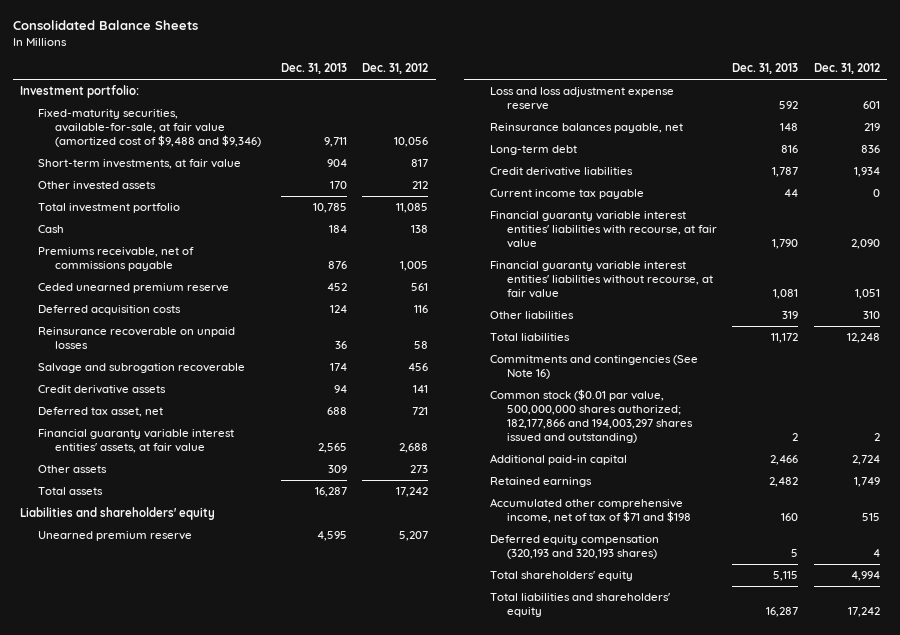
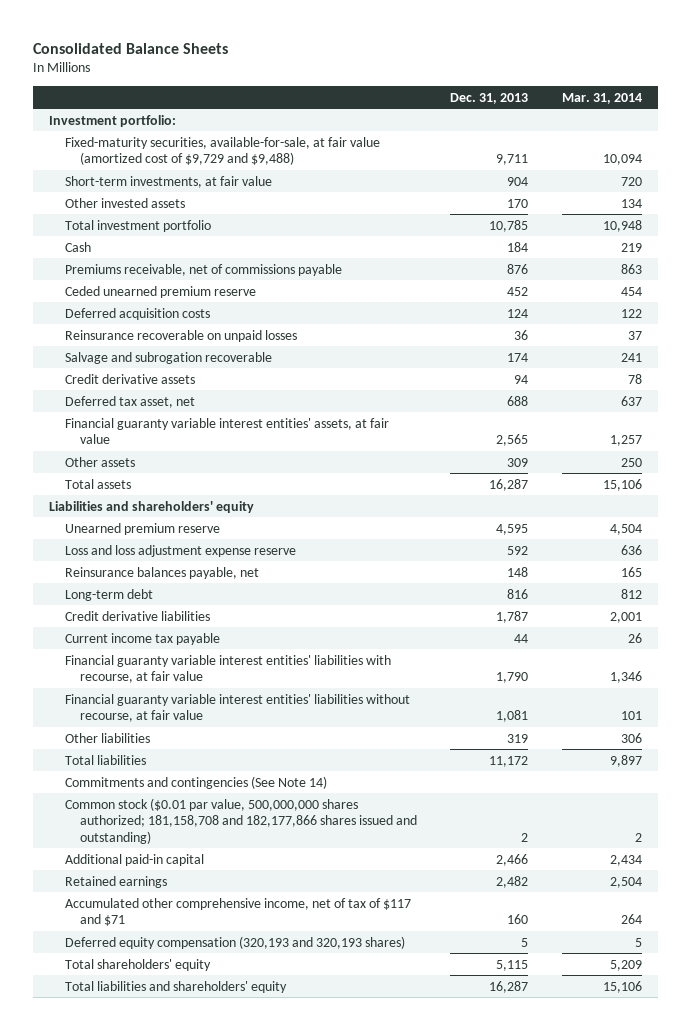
[362,63,429,75] Dec. 31, 2012 -> none
none -> [561,92,642,104] Mar. 31, 2014
[37,108,262,147] Fixed-maturity securities, available-for-sale, at fair value (amortized cost of $9,488 and $9,346) -> [64,136,380,166] Fixed-maturity securities, available-for-sale, at fair value (amortized cost of $9,729 and $9,488)
[489,354,698,379] Commitments and contingencies (See Note 16) -> [64,775,327,789] Commitments and contingencies (See Note 14)
[489,388,694,443] Common stock ($0.01 par value, 500,000,000 shares authorized; 182,177,866 and 194,003,297 shares issued and outstanding) -> [64,797,417,844] Common stock ($0.01 par value, 500,000,000 shares authorized; 181,158,708 and 182,177,866 shares issued and outstanding)
[489,497,692,523] Accumulated other comprehensive income, net of tax of $71 and $198 -> [64,897,411,927] Accumulated other comprehensive income, net of tax of $117 and $71

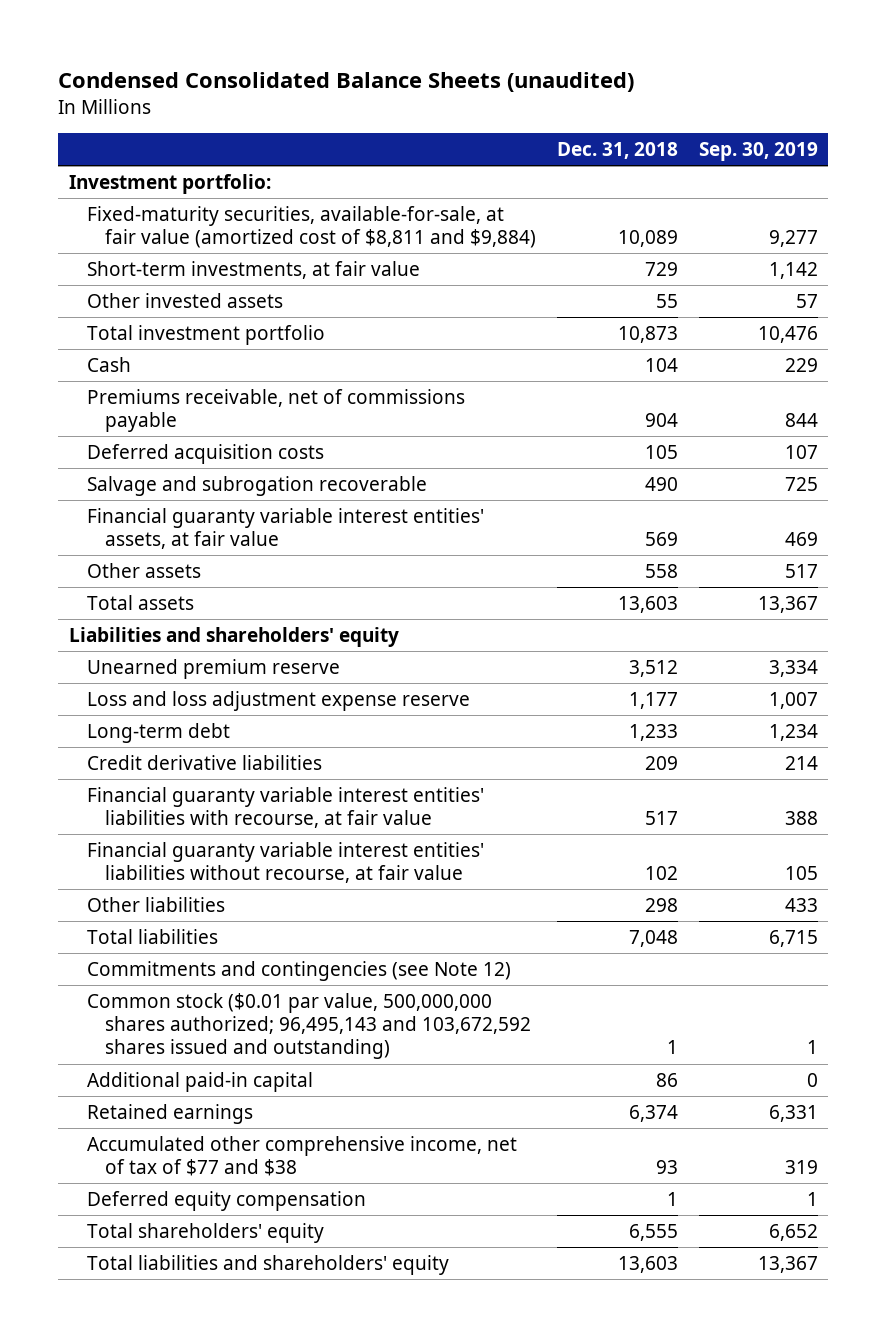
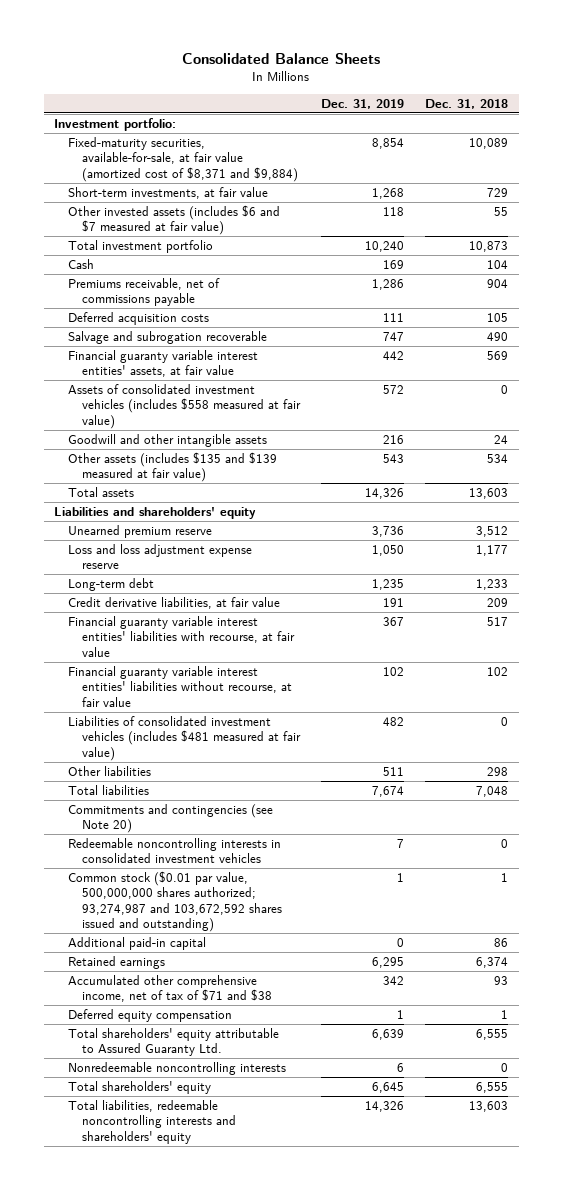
[58,72,635,93] Condensed Consolidated Balance Sheets (unaudited) -> [182,52,381,64] Consolidated Balance Sheets
[698,142,818,162] Sep. 30, 2019 -> none
none -> [321,98,405,109] Dec. 31, 2019
[86,206,536,249] Fixed-maturity securities, available-for-sale, at fair value (amortized cost of $8,811 and $9,884) -> [68,136,299,182] Fixed-maturity securities, available-for-sale, at fair value (amortized cost of $8,371 and $9,884)
[86,293,283,309] Other invested assets -> [68,204,281,236] Other invested assets (includes $6 and $7 measured at fair value)
none -> [68,383,302,429] Assets of consolidated investment vehicles (includes $558 measured at fair value)
none -> [68,433,268,447] Goodwill and other intangible assets
[86,563,201,579] Other assets -> [68,451,278,483] Other assets (includes $135 and $139 measured at fair value)
[644,564,678,579] 558 -> [487,453,509,463] 534
[86,755,322,771] Credit derivative liabilities -> [68,596,281,609] Credit derivative liabilities, at fair value
none -> [68,715,302,761] Liabilities of consolidated investment vehicles (includes $481 measured at fair value)
[86,961,511,982] Commitments and contingencies (see Note 12) -> [68,803,274,834] Commitments and contingencies (see Note 20)
none -> [68,837,282,864] Redeemable noncontrolling interests in consolidated investment vehicles
[86,993,531,1060] Common stock ($0.01 par value, 500,000,000 shares authorized; 96,495,143 and 103,672,592 shares issued and outstanding) -> [68,870,283,933] Common stock ($0.01 par value, 500,000,000 shares authorized; 93,274,987 and 103,672,592 shares issued and outstanding)
[86,1136,517,1177] Accumulated other comprehensive income, net of tax of $77 and $38 -> [68,974,273,1003] Accumulated other comprehensive income, net of tax of $71 and $38
none -> [68,1027,280,1057] Total shareholders' equity attributable to Assured Guaranty Ltd.
none -> [68,1061,287,1075] Nonredeemable noncontrolling interests
[86,1255,449,1276] Total liabilities and shareholders' equity -> [68,1099,237,1144] Total liabilities, redeemable noncontrolling interests and shareholders' equity

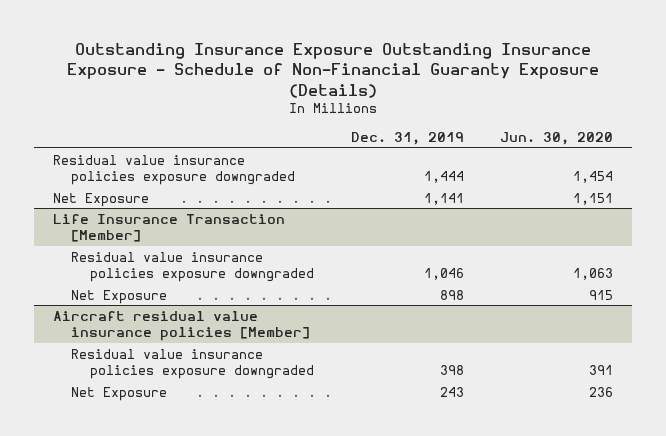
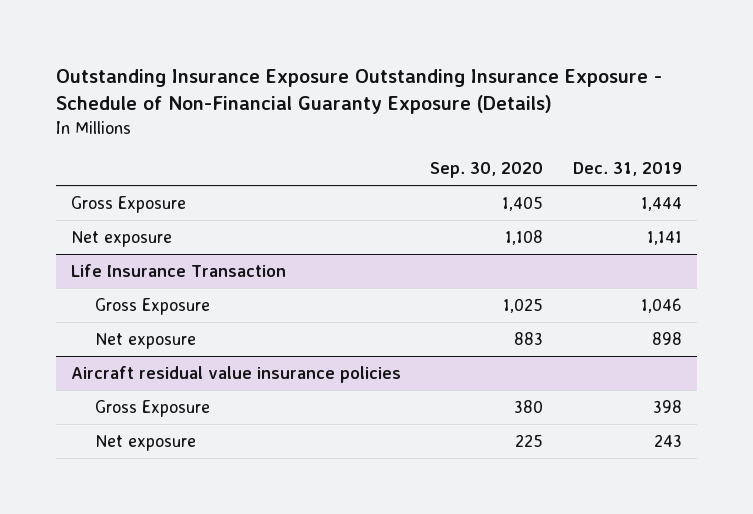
[500,132,614,146] Jun. 30, 2020 -> none
none -> [430,162,544,179] Sep. 30, 2020
[52,154,296,186] Residual value insurance policies exposure downgraded -> [70,195,186,213] Gross Exposure
[52,192,149,207] Net Exposure -> [70,230,172,247] Net exposure
[52,213,285,243] Life Insurance Transaction [Member] -> [70,263,286,277] Life Insurance Transaction
[71,251,314,283] Residual value insurance policies exposure downgraded -> [94,297,210,315] Gross Exposure
[71,289,168,304] Net Exposure -> [94,332,196,349] Net exposure
[52,310,311,342] Aircraft residual value insurance policies [Member] -> [70,365,401,383] Aircraft residual value insurance policies
[71,348,314,380] Residual value insurance policies exposure downgraded -> [94,399,210,417] Gross Exposure
[71,386,168,401] Net Exposure -> [94,434,196,451] Net exposure

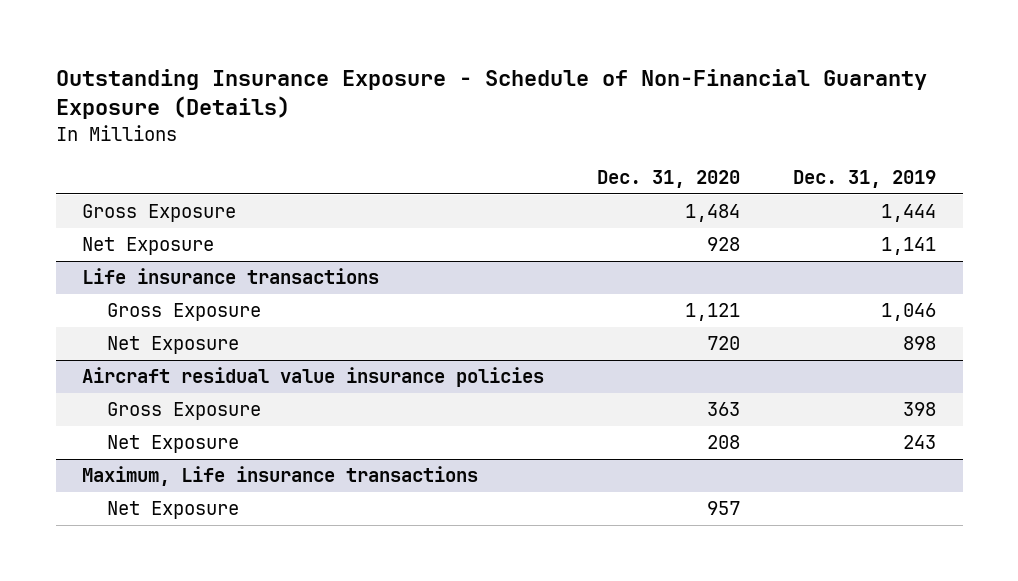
[55,68,662,115] Outstanding Insurance Exposure Outstanding Insurance Exposure - Schedule of Non-Financial Guaranty Exposure (Details) -> [55,68,927,120] Outstanding Insurance Exposure - Schedule of Non-Financial Guaranty Exposure (Details)
[430,162,544,179] Sep. 30, 2020 -> none
none -> [597,170,741,189] Dec. 31, 2020
[70,230,172,247] Net exposure -> [82,237,215,256] Net Exposure
[70,263,286,277] Life Insurance Transaction -> [82,268,380,285] Life insurance transactions
[94,332,196,349] Net exposure -> [106,336,239,355] Net Exposure
[94,434,196,451] Net exposure -> [106,435,239,454] Net Exposure
none -> [82,466,479,487] Maximum, Life insurance transactions
none -> [106,501,239,520] Net Exposure

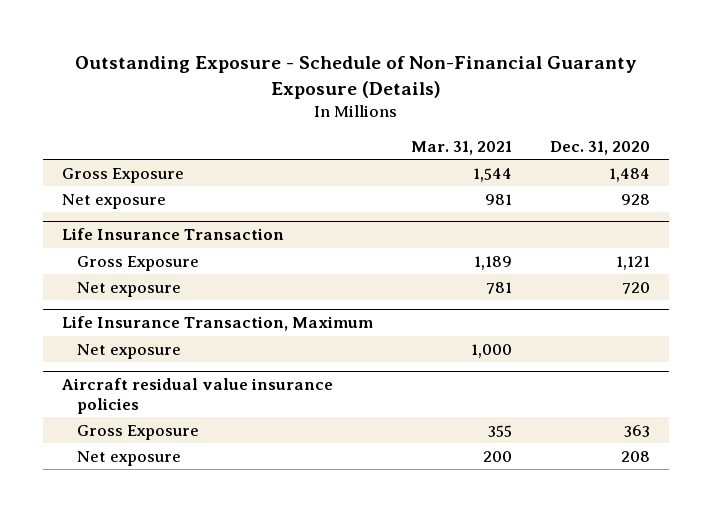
[55,68,927,120] Outstanding Insurance Exposure - Schedule of Non-Financial Guaranty Exposure (Details) -> [75,55,638,99] Outstanding Exposure - Schedule of Non-Financial Guaranty Exposure (Details)
[793,170,937,189] Dec. 31, 2019 -> none
none -> [411,141,513,156] Mar. 31, 2021
[82,237,215,256] Net Exposure -> [62,193,167,209] Net exposure
[82,268,380,285] Life insurance transactions -> [62,228,285,241] Life Insurance Transaction
[106,336,239,355] Net Exposure -> [77,281,182,297] Net exposure
none -> [62,316,374,332] Life Insurance Transaction, Maximum
none -> [77,343,182,359] Net exposure
[82,466,479,487] Maximum, Life insurance transactions -> none
[106,501,239,520] Net Exposure -> none
[106,435,239,454] Net Exposure -> [77,450,182,466] Net exposure

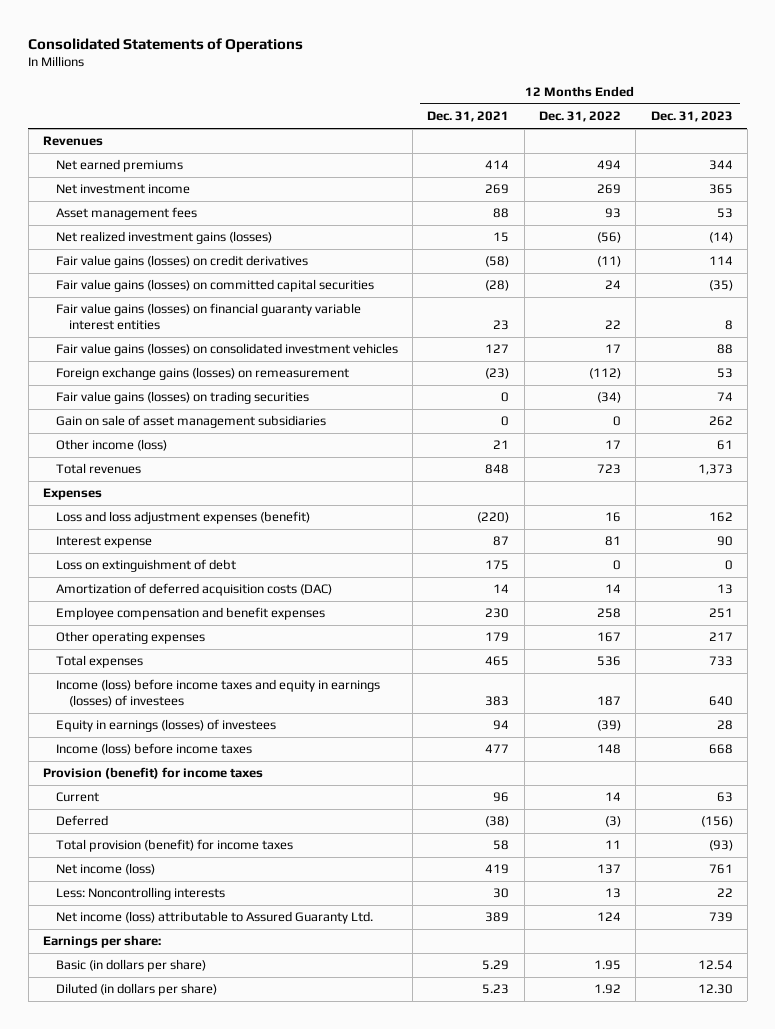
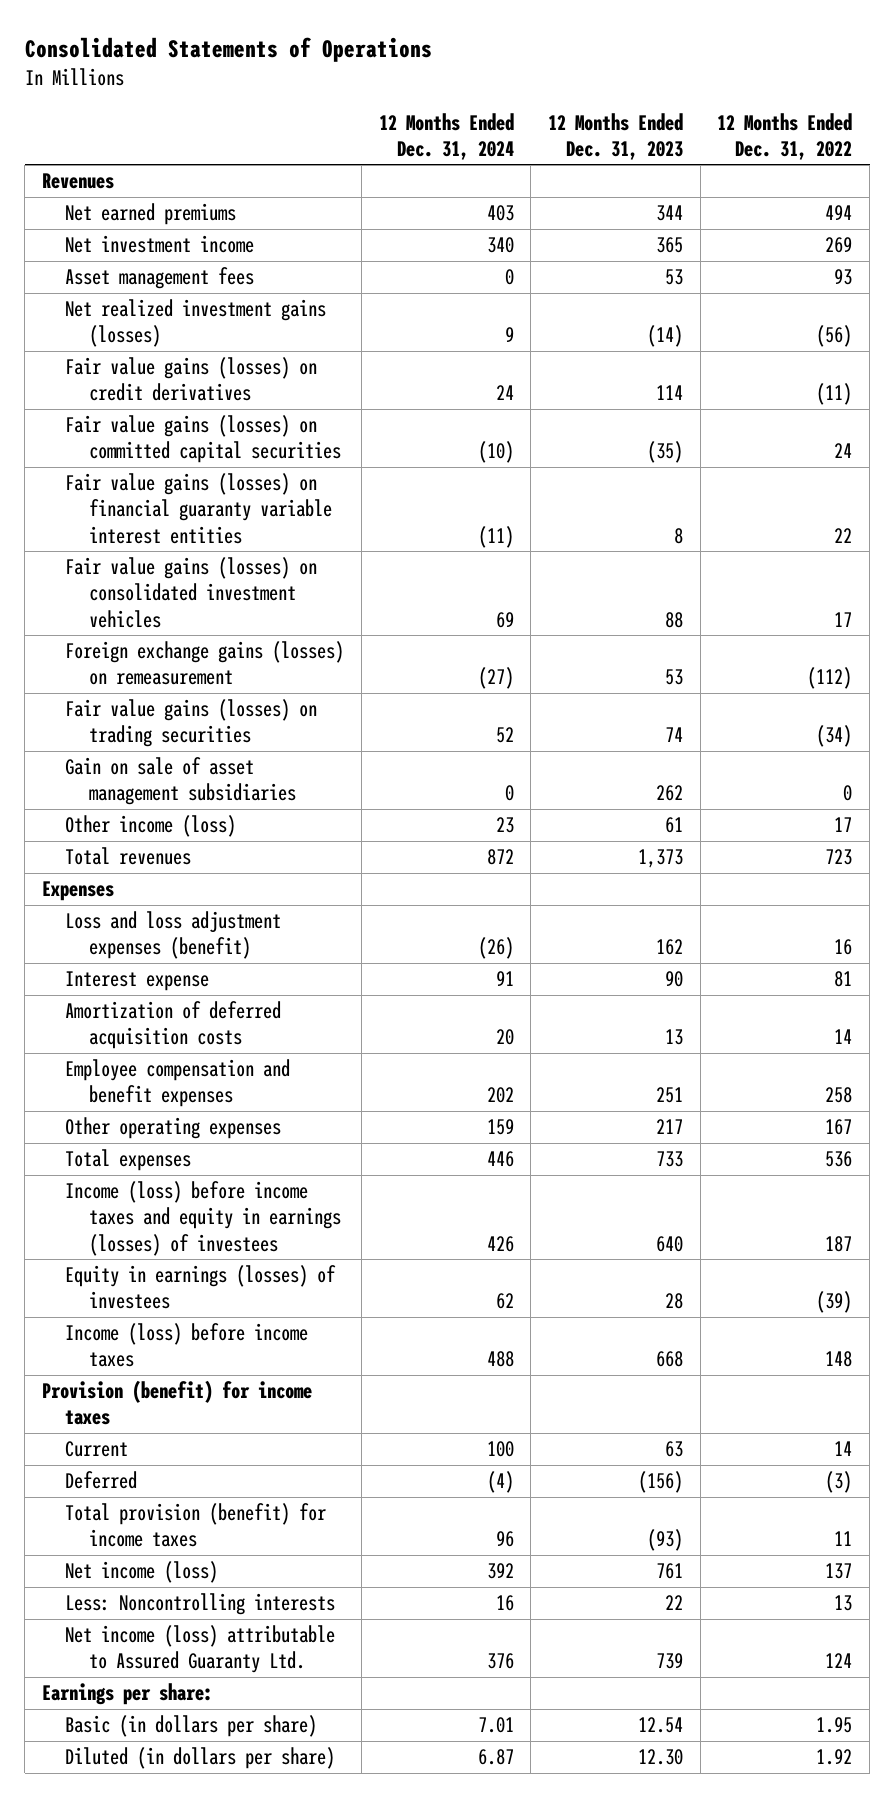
[427,111,510,123] Dec. 31, 2021 -> none
none -> [378,112,514,160] 12 Months Ended Dec. 31, 2024
[55,559,236,573] Loss on extinguishment of debt -> none
[55,583,332,597] Amortization of deferred acquisition costs (DAC) -> [65,1001,282,1050] Amortization of deferred acquisition costs

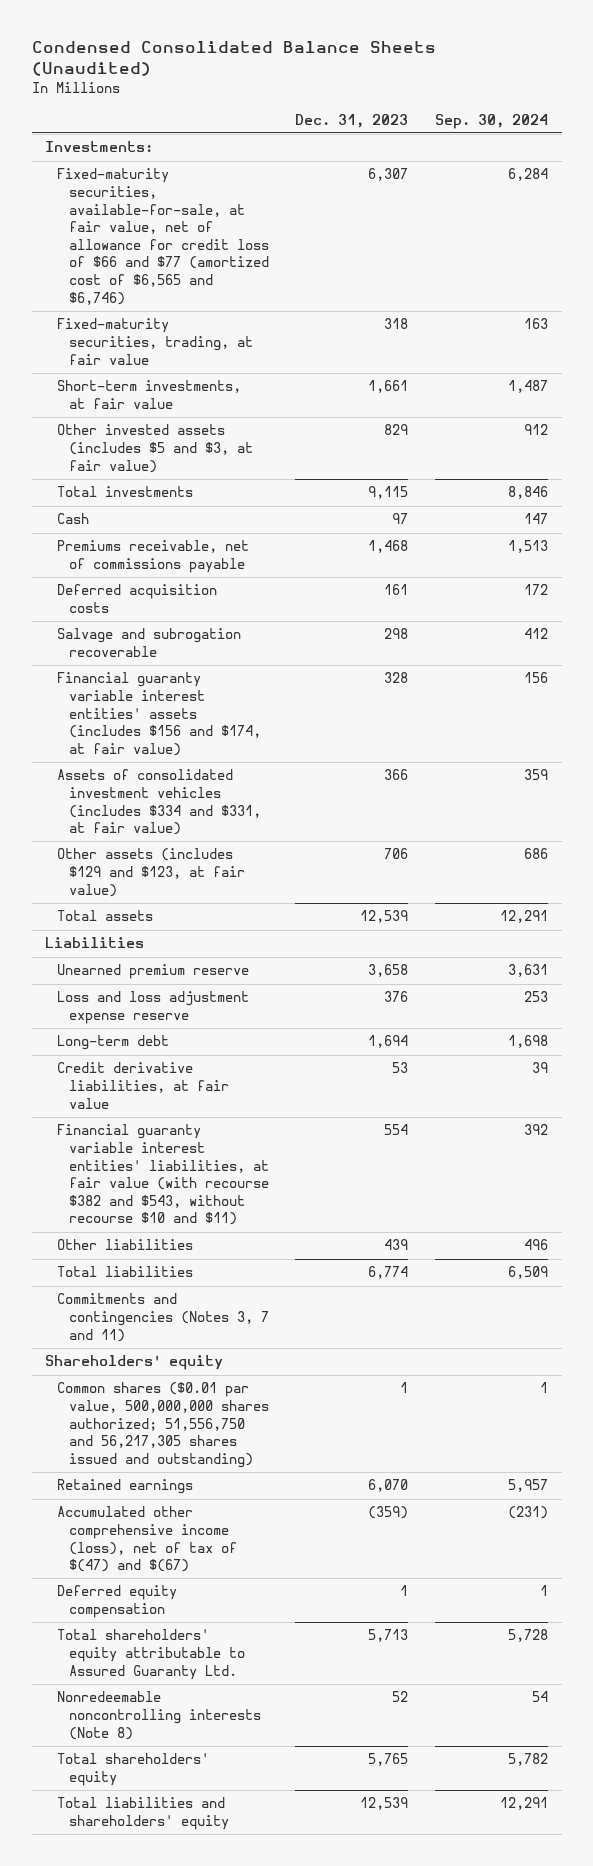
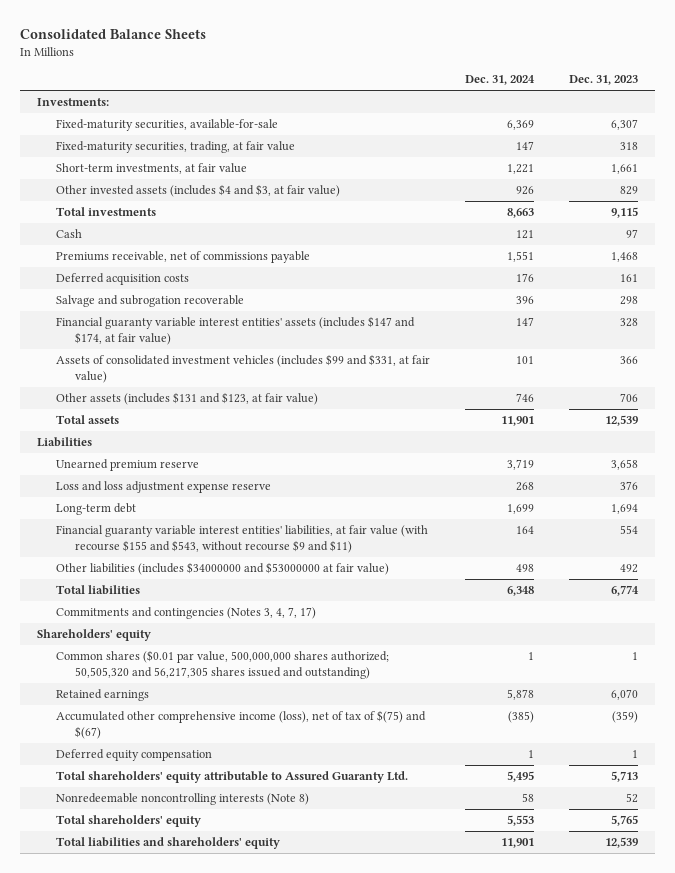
[31,40,436,77] Condensed Consolidated Balance Sheets (Unaudited) -> [19,29,206,40] Consolidated Balance Sheets
[435,113,549,129] Sep. 30, 2024 -> none
none -> [464,75,535,86] Dec. 31, 2024
[56,168,269,305] Fixed-maturity securities, available-for-sale, at fair value, net of allowance for credit loss of $66 and $77 (amortized cost of $6,565 and $6,746) -> [56,119,279,132] Fixed-maturity securities, available-for-sale
[56,424,253,473] Other invested assets (includes $5 and $3, at fair value) -> [56,184,341,198] Other invested assets (includes $4 and $3, at fair value)
[56,672,261,756] Financial guaranty variable interest entities' assets (includes $156 and $174, at fair value) -> [56,316,416,345] Financial guaranty variable interest entities' assets (includes $147 and $174, at fair value)
[56,769,261,836] Assets of consolidated investment vehicles (includes $334 and $331, at fair value) -> [56,354,431,383] Assets of consolidated investment vehicles (includes $99 and $331, at fair value)
[56,848,245,897] Other assets (includes $129 and $123, at fair value) -> [56,392,319,406] Other assets (includes $131 and $123, at fair value)
[56,1062,229,1109] Credit derivative liabilities, at fair value -> none
[56,1124,269,1226] Financial guaranty variable interest entities' liabilities, at fair value (with recourse $382 and $543, without recourse $10 and $11) -> [56,525,429,553] Financial guaranty variable interest entities' liabilities, at fair value (with recourse $155 and $543, without recourse $9 and $11)
[56,1239,193,1251] Other liabilities -> [56,562,390,576] Other liabilities (includes $34000000 and $53000000 at fair value)
[384,1239,409,1251] 439 -> [619,564,638,574] 492
[56,1293,269,1342] Commitments and contingencies (Notes 3, 7 and 11) -> [56,607,317,620] Commitments and contingencies (Notes 3, 4, 7, 17)
[56,1382,269,1468] Common shares ($0.01 par value, 500,000,000 shares authorized; 51,556,750 and 56,217,305 shares issued and outstanding) -> [56,650,390,679] Common shares ($0.01 par value, 500,000,000 shares authorized; 50,505,320 and 56,217,305 shares issued and outstanding)
[56,1506,237,1573] Accumulated other comprehensive income (loss), net of tax of $(47) and $(67) -> [56,710,427,739] Accumulated other comprehensive income (loss), net of tax of $(75) and $(67)

